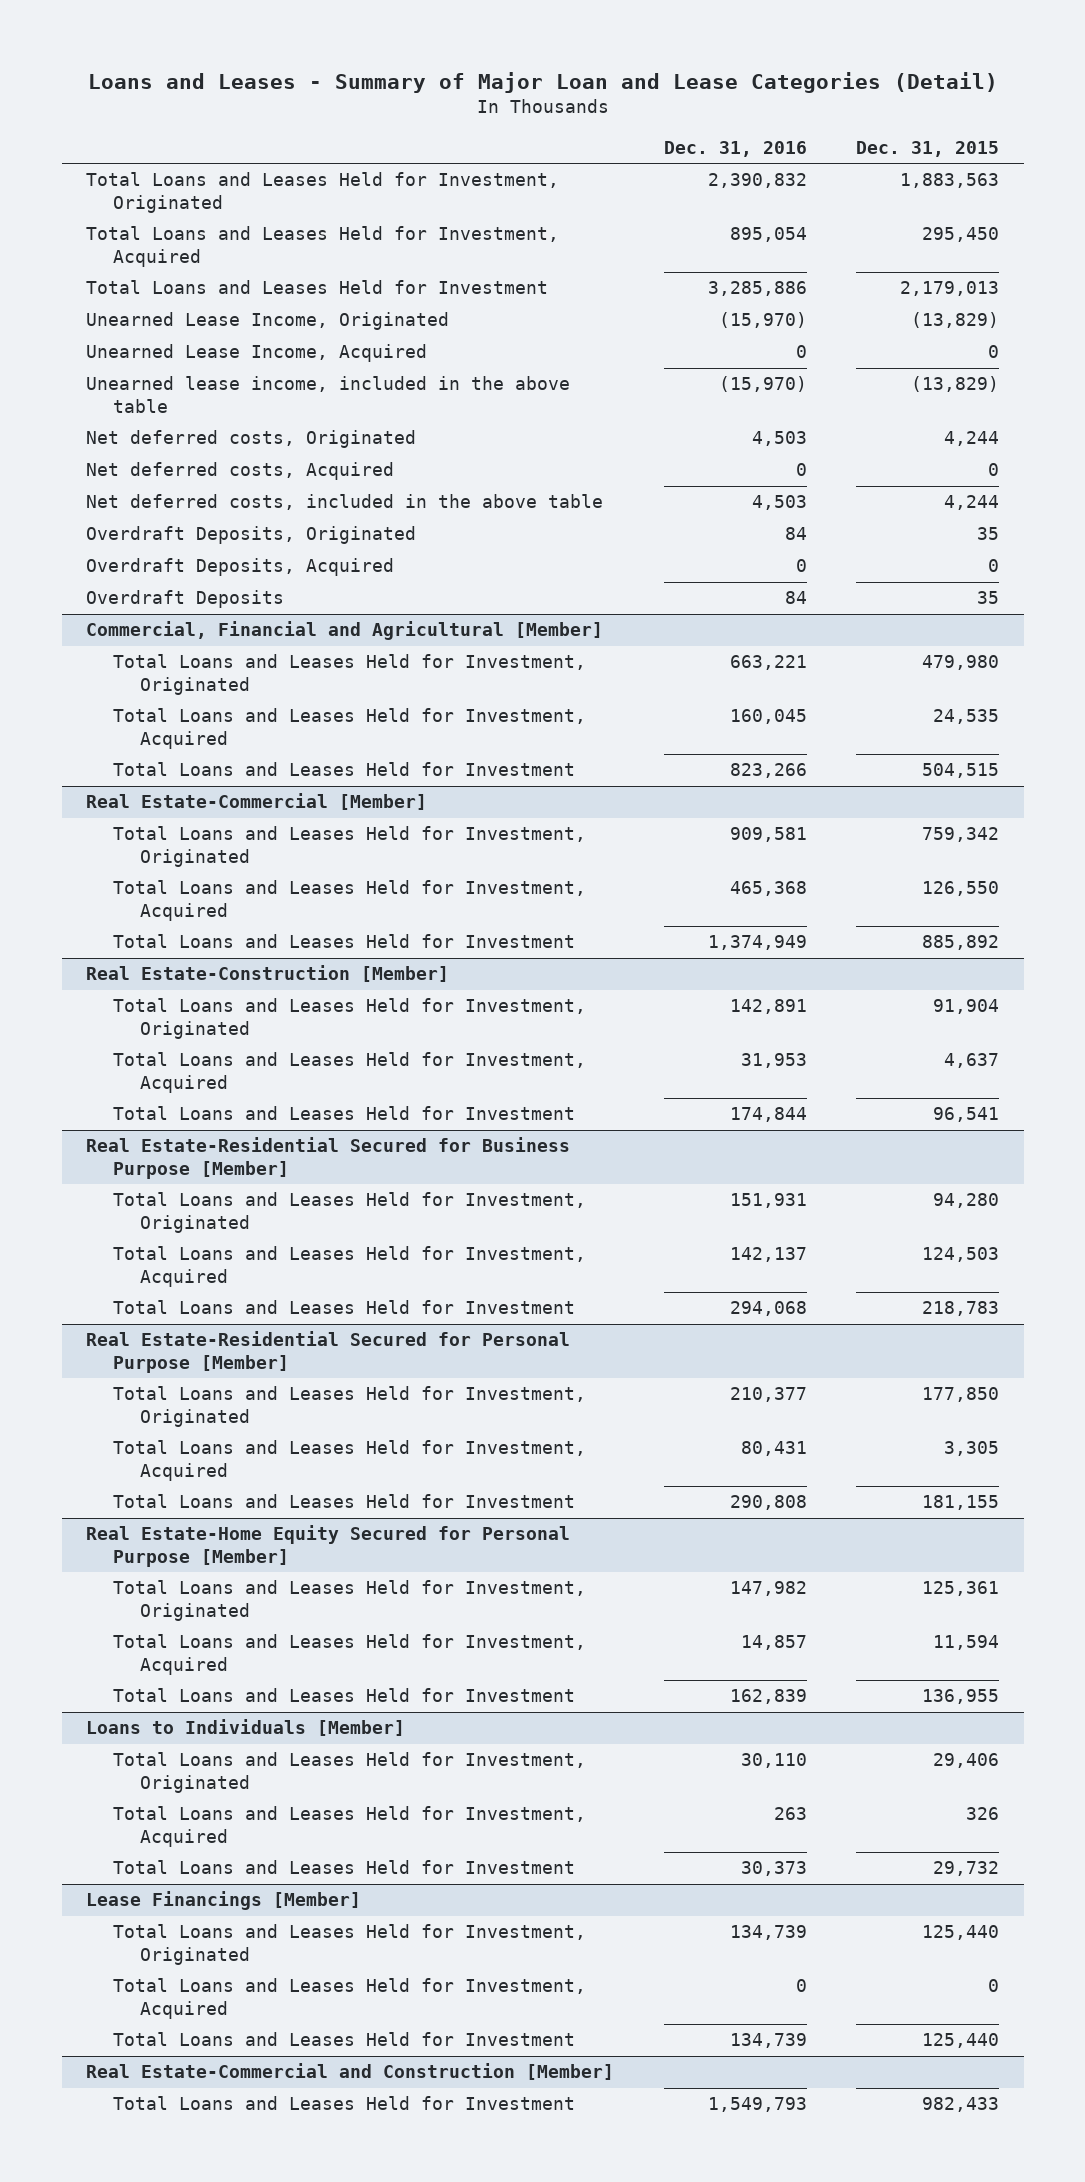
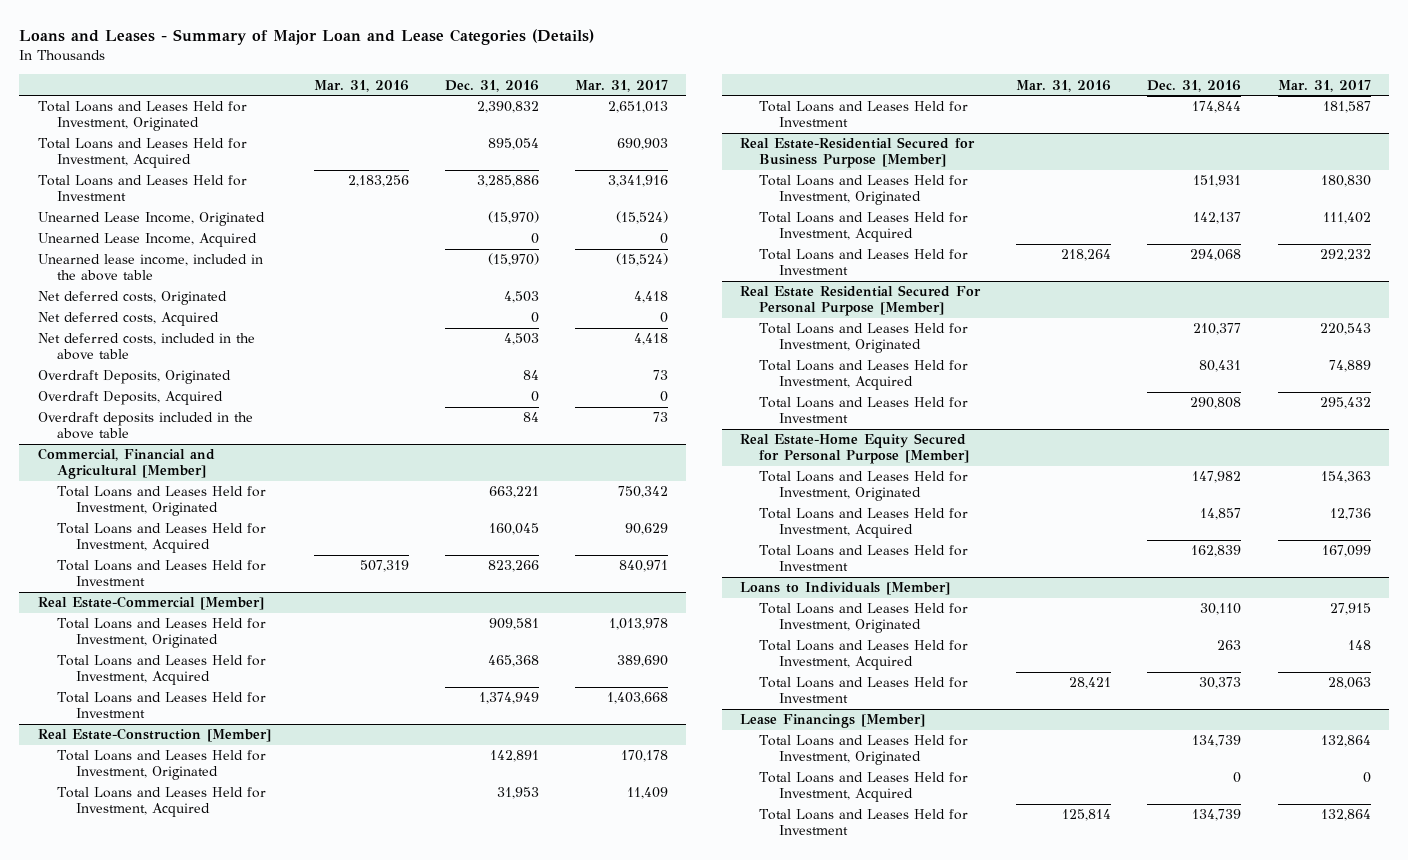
[87,72,998,94] Loans and Leases - Summary of Major Loan and Lease Categories (Detail) -> [19,29,595,46] Loans and Leases - Summary of Major Loan and Lease Categories (Details)
[856,140,1000,157] Dec. 31, 2015 -> none
none -> [313,79,409,92] Mar. 31, 2016
none -> [575,79,669,92] Mar. 31, 2017
[86,590,285,609] Overdraft Deposits -> [37,412,253,440] Overdraft deposits included in the above table
[86,1331,571,1373] Real Estate-Residential Secured for Personal Purpose [Member] -> [739,285,981,317] Real Estate Residential Secured For Personal Purpose [Member]
[86,2063,615,2081] Real Estate-Commercial and Construction [Member] -> none
[113,2096,576,2111] Total Loans and Leases Held for Investment -> none

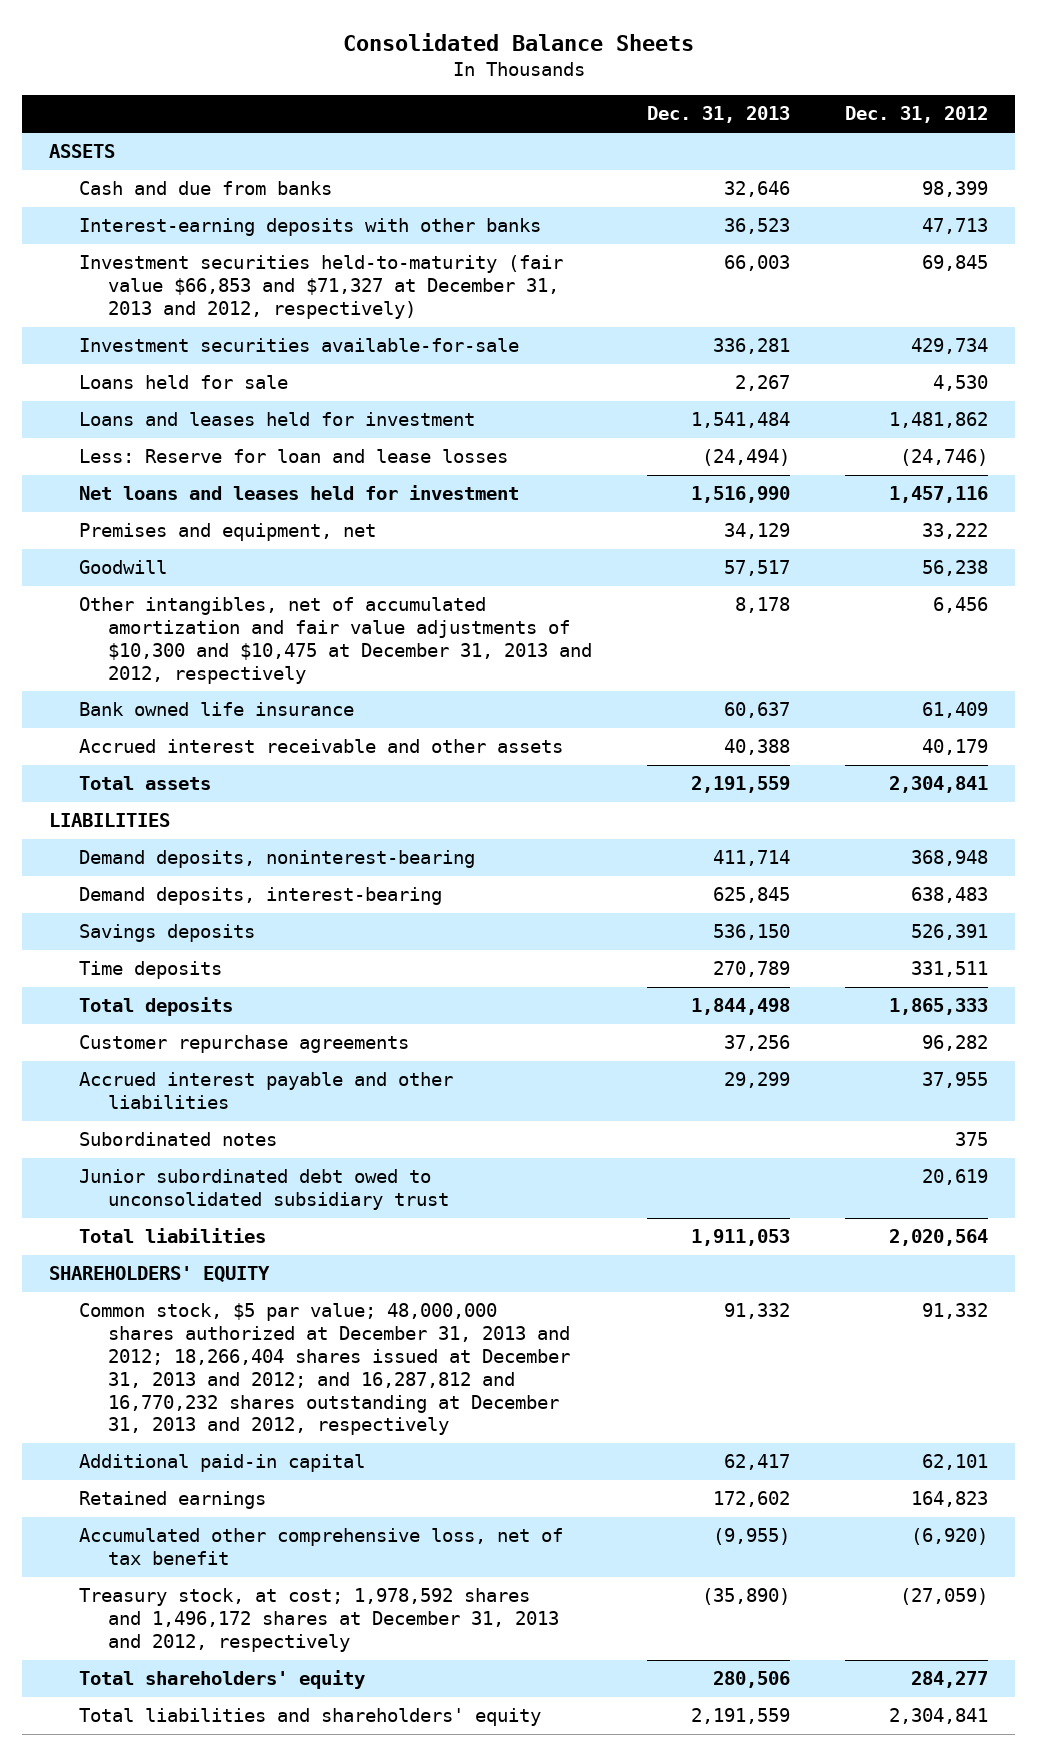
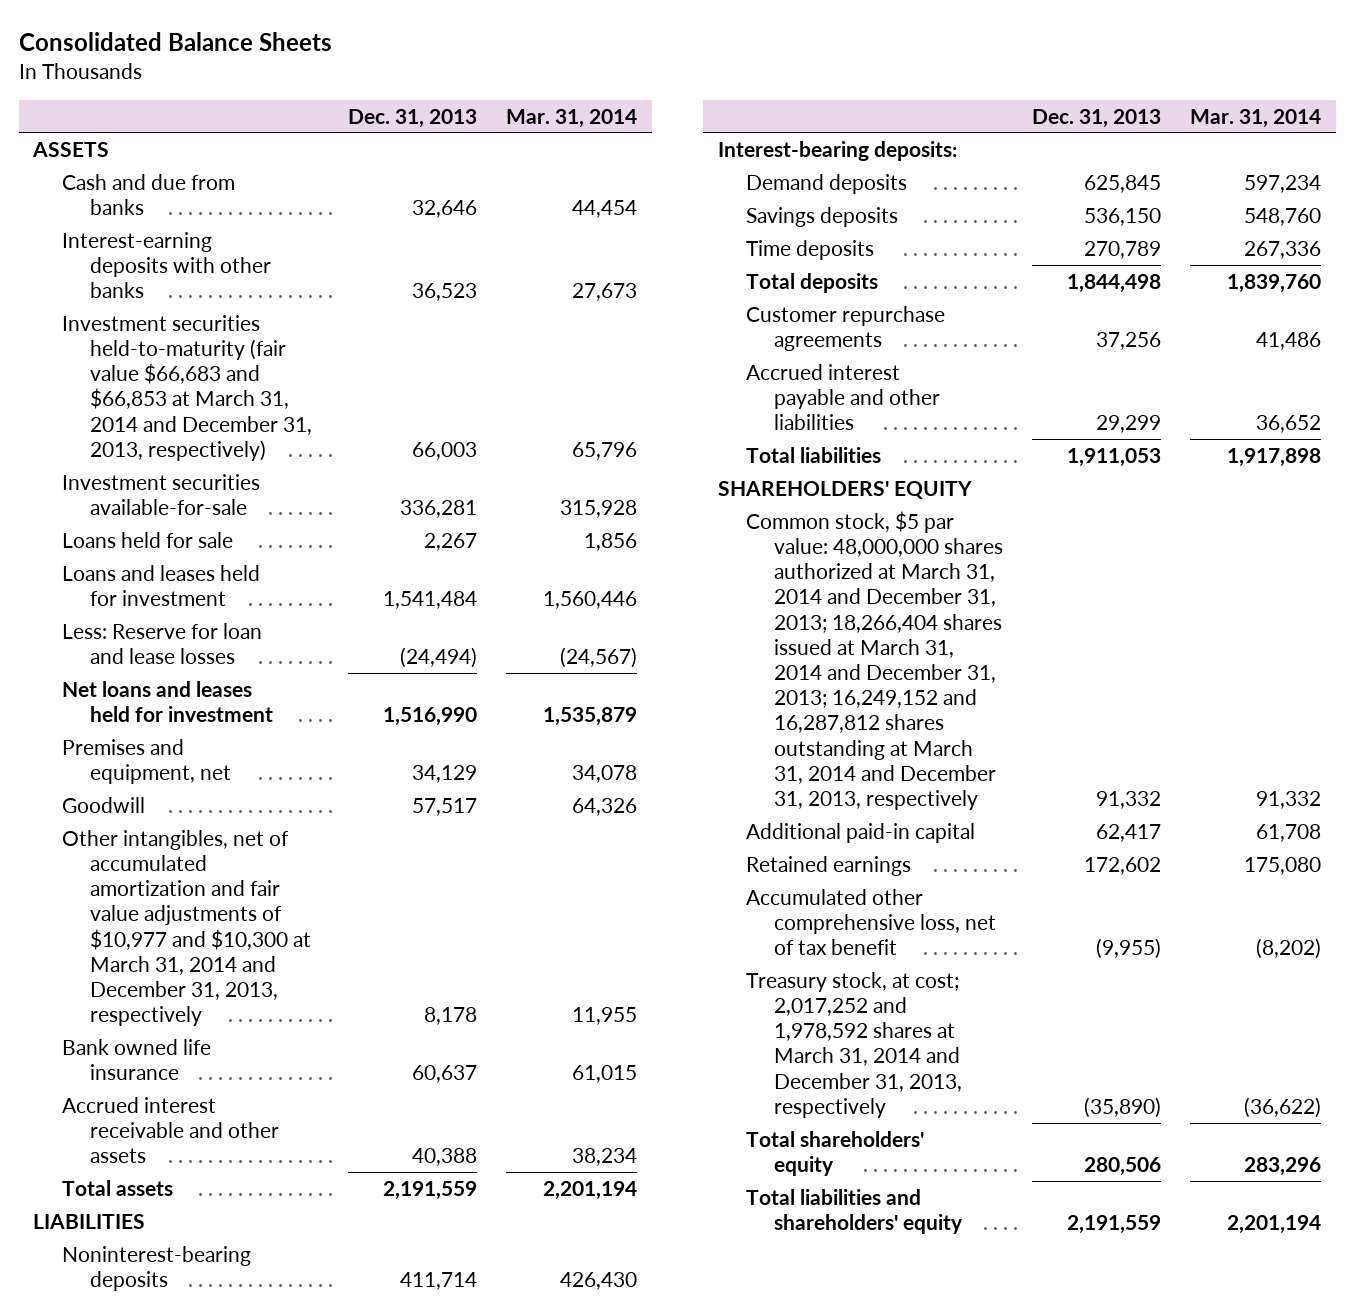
[844,106,988,124] Dec. 31, 2012 -> none
none -> [505,108,637,128] Mar. 31, 2014
[78,255,563,319] Investment securities held-to-maturity (fair value $66,853 and $71,327 at December 31, 2013 and 2012, respectively) -> [61,314,312,461] Investment securities held-to-maturity (fair value $66,683 and $66,853 at March 31, 2014 and December 31, 2013, respectively)
[78,597,593,684] Other intangibles, net of accumulated amortization and fair value adjustments of $10,300 and $10,475 at December 31, 2013 and 2012, respectively -> [61,829,311,1027] Other intangibles, net of accumulated amortization and fair value adjustments of $10,977 and $10,300 at March 31, 2014 and December 31, 2013, respectively
[78,850,475,869] Demand deposits, noninterest-bearing -> [61,1245,251,1291] Noninterest-bearing deposits
none -> [717,140,957,161] Interest-bearing deposits:
[78,887,442,906] Demand deposits, interest-bearing -> [746,173,908,194] Demand deposits
[78,1132,277,1147] Subordinated notes -> none
[78,1169,450,1211] Junior subordinated debt owed to unconsolidated subsidiary trust -> none
[78,1303,571,1436] Common stock, $5 par value; 48,000,000 shares authorized at December 31, 2013 and 2012; 18,266,404 shares issued at December 31, 2013 and 2012; and 16,287,812 and 16,770,232 shares outstanding at December 31, 2013 and 2012, respectively -> [746,510,1004,811] Common stock, $5 par value: 48,000,000 shares authorized at March 31, 2014 and December 31, 2013; 18,266,404 shares issued at March 31, 2014 and December 31, 2013; 16,249,152 and 16,287,812 shares outstanding at March 31, 2014 and December 31, 2013, respectively
[78,1588,560,1652] Treasury stock, at cost; 1,978,592 shares and 1,496,172 shares at December 31, 2013 and 2012, respectively -> [746,971,963,1118] Treasury stock, at cost; 2,017,252 and 1,978,592 shares at March 31, 2014 and December 31, 2013, respectively

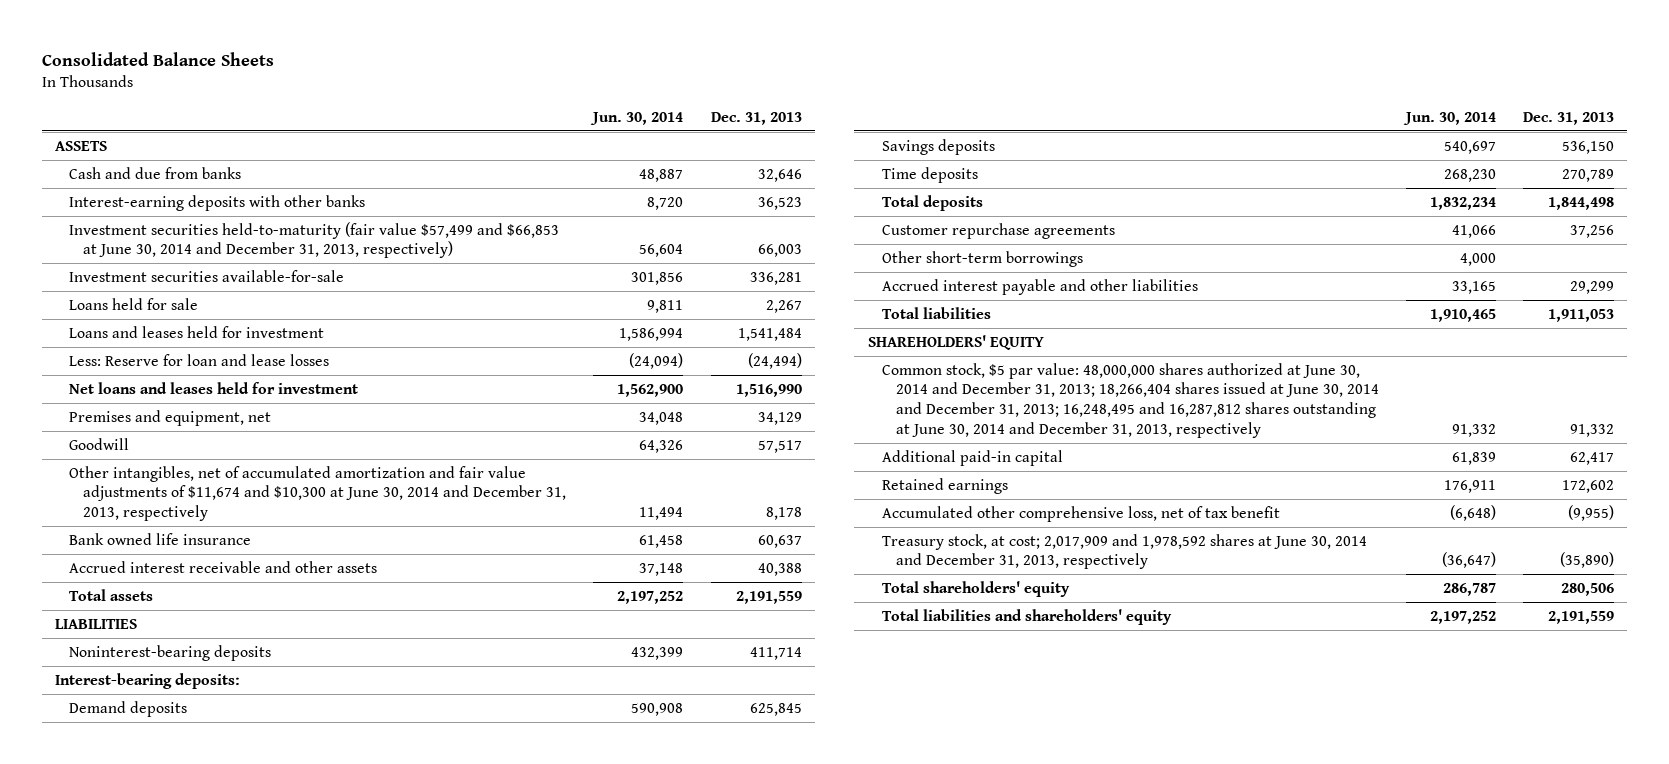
[505,108,637,128] Mar. 31, 2014 -> none
none -> [590,111,684,125] Jun. 30, 2014
[61,314,312,461] Investment securities held-to-maturity (fair value $66,683 and $66,853 at March 31, 2014 and December 31, 2013, respectively) -> [69,221,560,259] Investment securities held-to-maturity (fair value $57,499 and $66,853 at June 30, 2014 and December 31, 2013, respectively)
[61,829,311,1027] Other intangibles, net of accumulated amortization and fair value adjustments of $10,977 and $10,300 at March 31, 2014 and December 31, 2013, respectively -> [69,465,567,522] Other intangibles, net of accumulated amortization and fair value adjustments of $11,674 and $10,300 at June 30, 2014 and December 31, 2013, respectively
none -> [881,250,1083,267] Other short-term borrowings
[746,510,1004,811] Common stock, $5 par value: 48,000,000 shares authorized at March 31, 2014 and December 31, 2013; 18,266,404 shares issued at March 31, 2014 and December 31, 2013; 16,249,152 and 16,287,812 shares outstanding at March 31, 2014 and December 31, 2013, respectively -> [881,362,1379,438] Common stock, $5 par value: 48,000,000 shares authorized at June 30, 2014 and December 31, 2013; 18,266,404 shares issued at June 30, 2014 and December 31, 2013; 16,248,495 and 16,287,812 shares outstanding at June 30, 2014 and December 31, 2013, respectively
[746,971,963,1118] Treasury stock, at cost; 2,017,252 and 1,978,592 shares at March 31, 2014 and December 31, 2013, respectively -> [881,533,1367,570] Treasury stock, at cost; 2,017,909 and 1,978,592 shares at June 30, 2014 and December 31, 2013, respectively

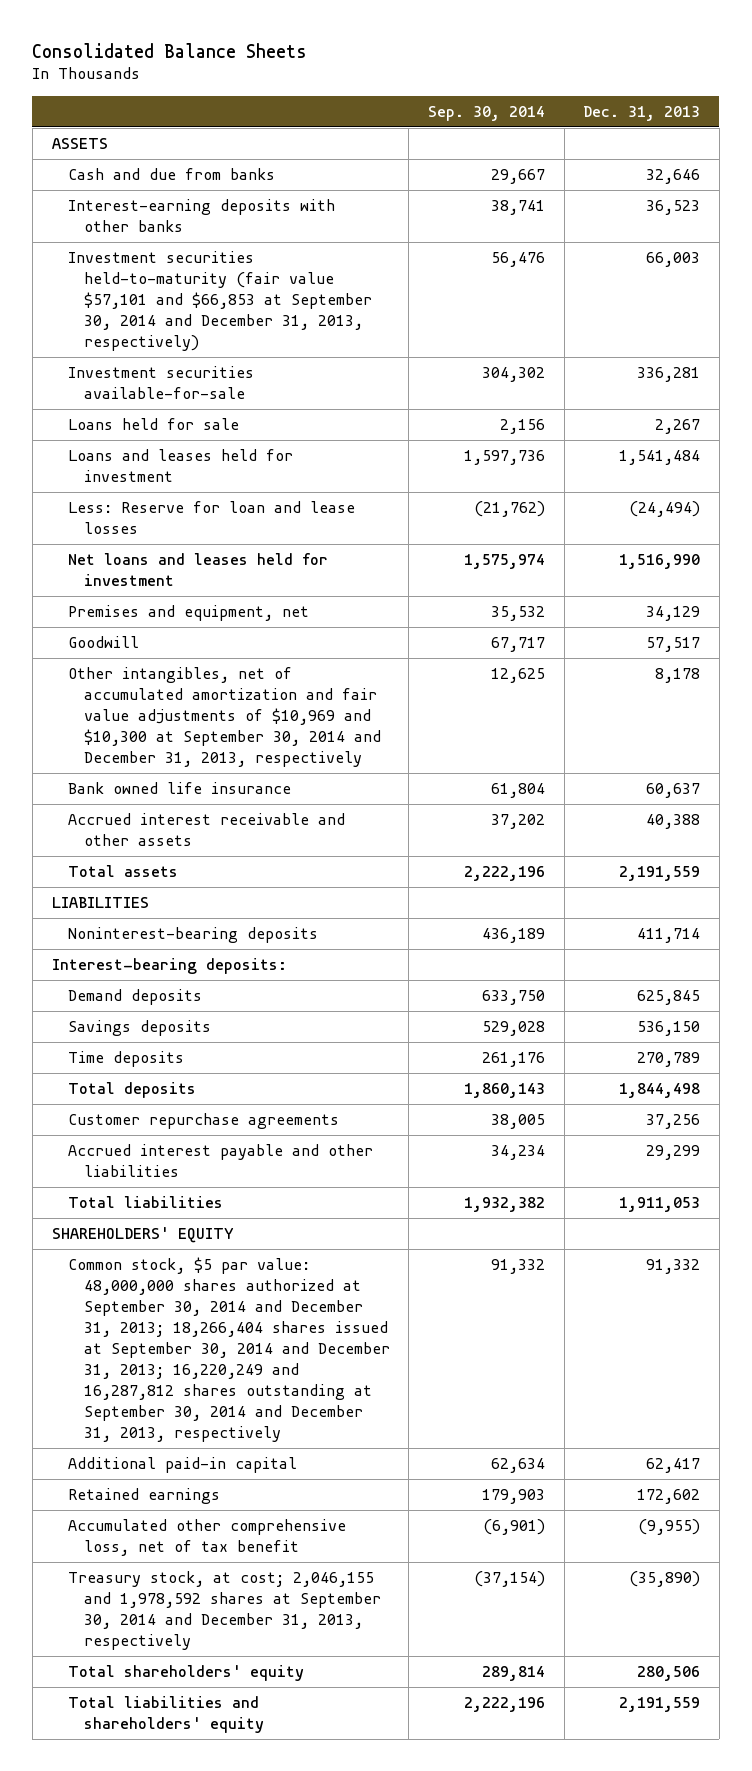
[590,111,684,125] Jun. 30, 2014 -> none
none -> [427,105,545,121] Sep. 30, 2014
[69,221,560,259] Investment securities held-to-maturity (fair value $57,499 and $66,853 at June 30, 2014 and December 31, 2013, respectively) -> [67,251,372,352] Investment securities held-to-maturity (fair value $57,101 and $66,853 at September 30, 2014 and December 31, 2013, respectively)
[69,465,567,522] Other intangibles, net of accumulated amortization and fair value adjustments of $11,674 and $10,300 at June 30, 2014 and December 31, 2013, respectively -> [67,667,381,768] Other intangibles, net of accumulated amortization and fair value adjustments of $10,969 and $10,300 at September 30, 2014 and December 31, 2013, respectively
[881,250,1083,267] Other short-term borrowings -> none
[881,362,1379,438] Common stock, $5 par value: 48,000,000 shares authorized at June 30, 2014 and December 31, 2013; 18,266,404 shares issued at June 30, 2014 and December 31, 2013; 16,248,495 and 16,287,812 shares outstanding at June 30, 2014 and December 31, 2013, respectively -> [67,1257,390,1443] Common stock, $5 par value: 48,000,000 shares authorized at September 30, 2014 and December 31, 2013; 18,266,404 shares issued at September 30, 2014 and December 31, 2013; 16,220,249 and 16,287,812 shares outstanding at September 30, 2014 and December 31, 2013, respectively
[881,533,1367,570] Treasury stock, at cost; 2,017,909 and 1,978,592 shares at June 30, 2014 and December 31, 2013, respectively -> [67,1571,381,1651] Treasury stock, at cost; 2,046,155 and 1,978,592 shares at September 30, 2014 and December 31, 2013, respectively

